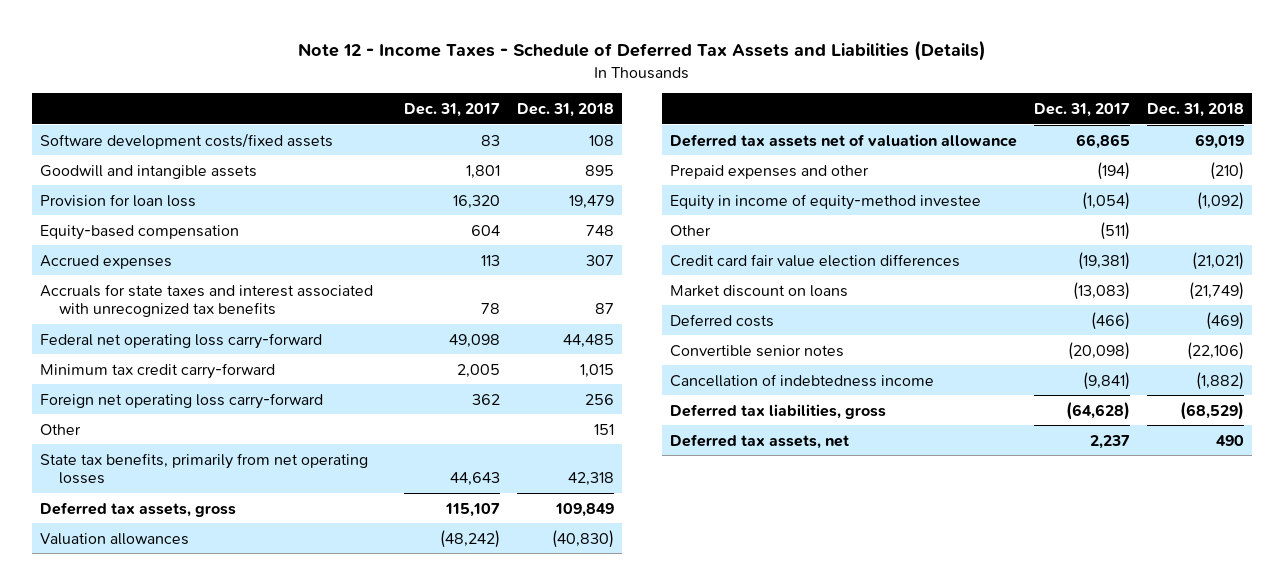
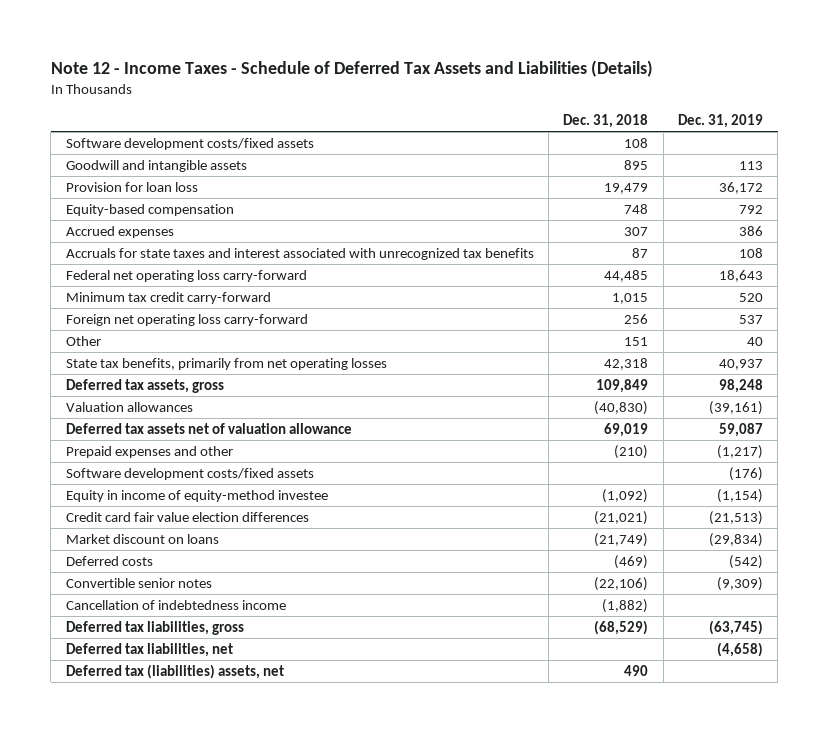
[403,103,500,118] Dec. 31, 2017 -> none
none -> [677,114,763,129] Dec. 31, 2019
none -> [65,467,314,480] Software development costs/fixed assets
[670,224,712,236] Other -> none
none -> [65,642,233,657] Deferred tax liabilities, net
[670,433,850,449] Deferred tax assets, net -> [65,663,284,679] Deferred tax (liabilities) assets, net

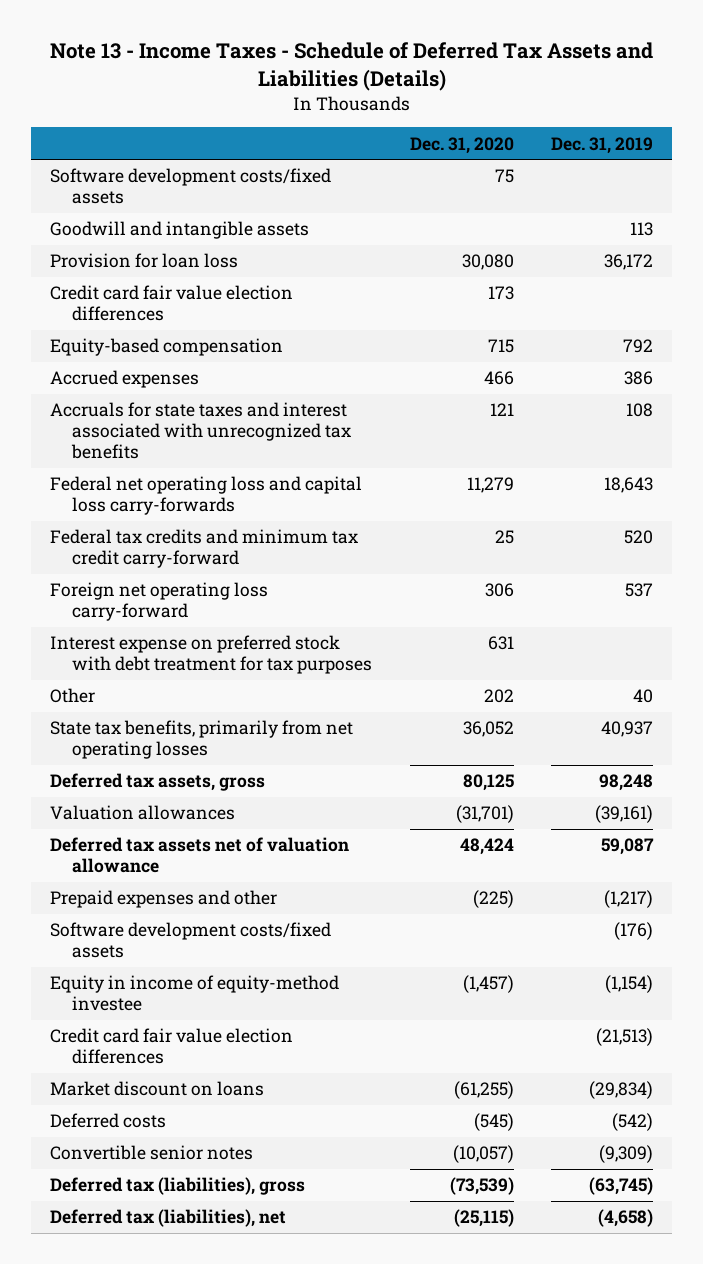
[50,60,653,78] Note 12 - Income Taxes - Schedule of Deferred Tax Assets and Liabilities (Details) -> [49,42,653,91] Note 13 - Income Taxes - Schedule of Deferred Tax Assets and Liabilities (Details)
[563,114,649,129] Dec. 31, 2018 -> none
none -> [409,136,514,154] Dec. 31, 2020
none -> [49,285,293,322] Credit card fair value election differences
[65,269,307,282] Federal net operating loss carry-forward -> [49,476,362,516] Federal net operating loss and capital loss carry-forwards
[65,291,271,304] Minimum tax credit carry-forward -> [49,529,358,569] Federal tax credits and minimum tax credit carry-forward
none -> [49,635,372,675] Interest expense on preferred stock with debt treatment for tax purposes
[65,599,286,610] Cancellation of indebtedness income -> none
[65,663,284,679] Deferred tax (liabilities) assets, net -> none
[65,620,244,635] Deferred tax liabilities, gross -> [49,1177,305,1196] Deferred tax (liabilities), gross
[65,642,233,657] Deferred tax liabilities, net -> [49,1209,286,1228] Deferred tax (liabilities), net

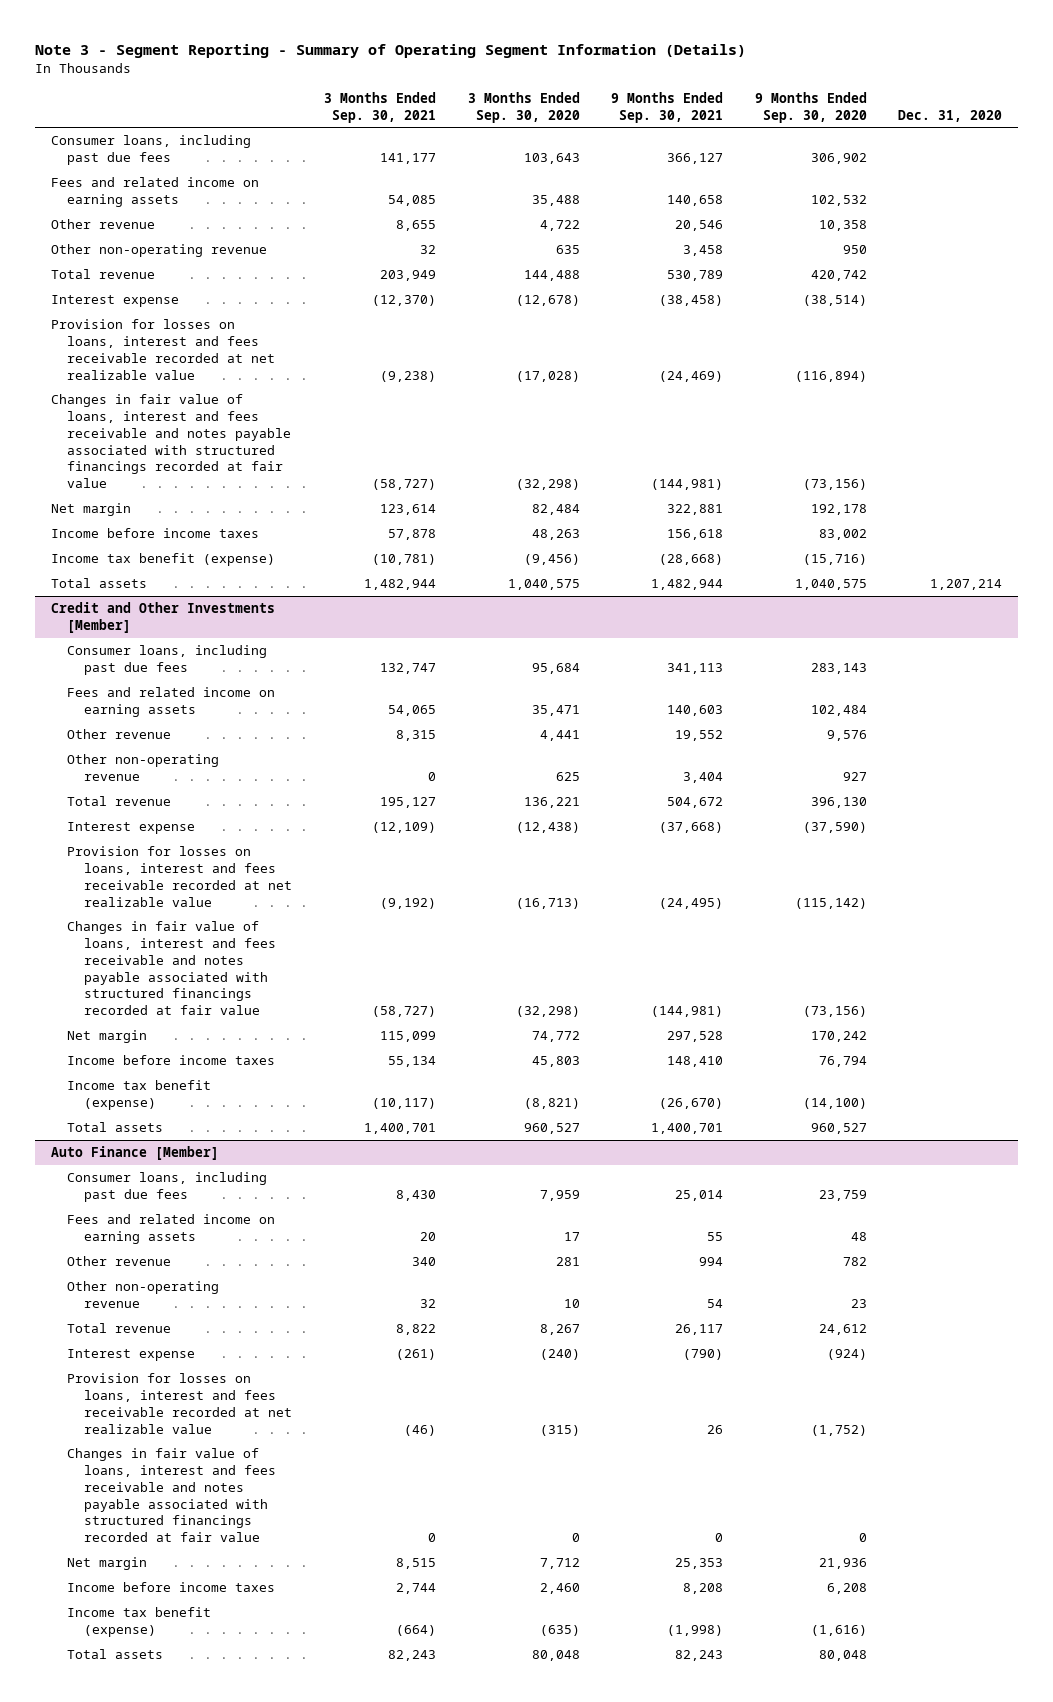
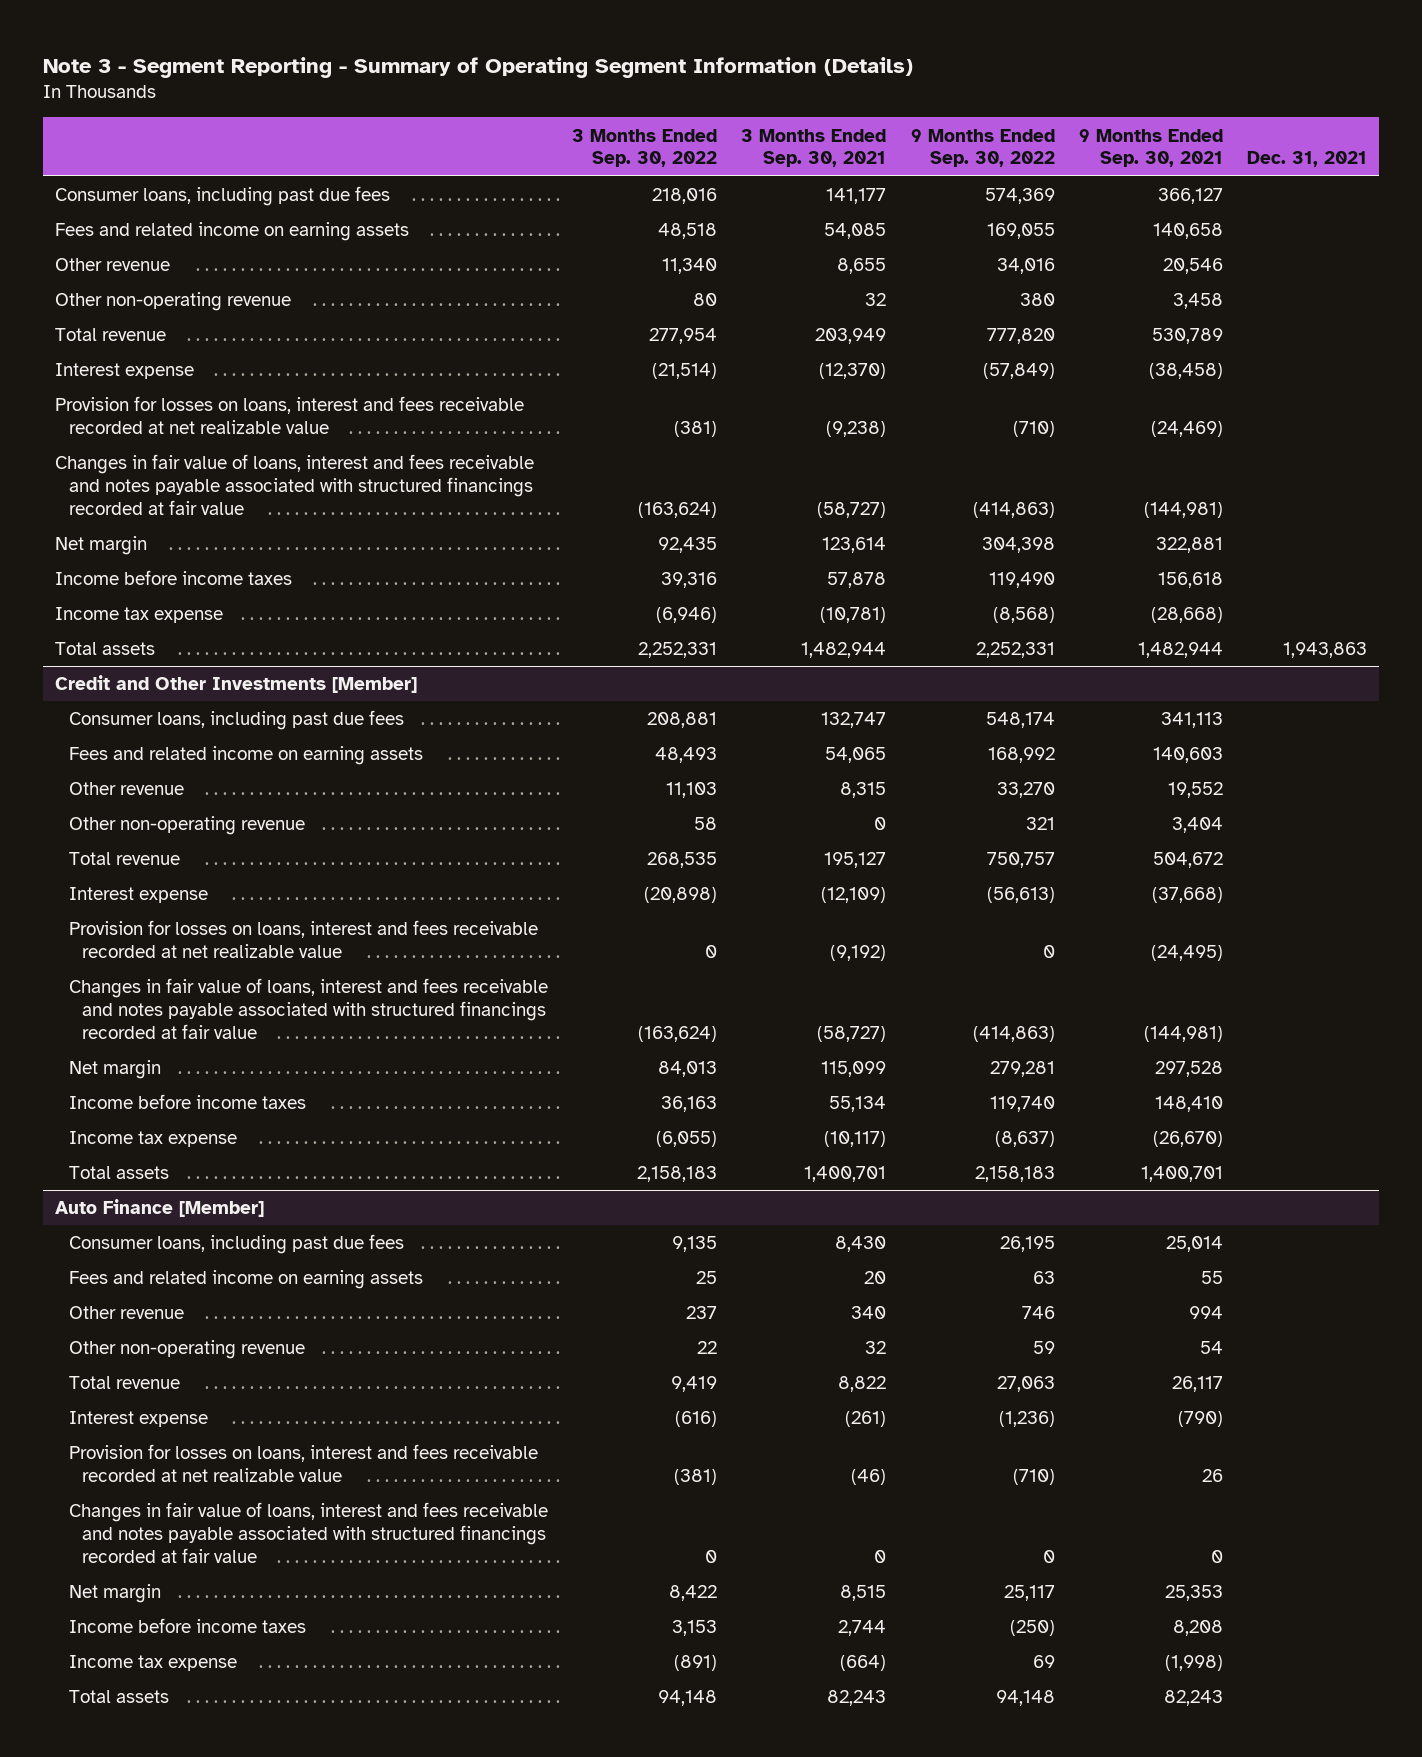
[467,91,580,123] 3 Months Ended Sep. 30, 2020 -> none
[754,91,867,123] 9 Months Ended Sep. 30, 2020 -> none
[898,109,1003,122] Dec. 31, 2020 -> none
none -> [571,128,717,168] 3 Months Ended Sep. 30, 2022
none -> [910,128,1055,168] 9 Months Ended Sep. 30, 2022
none -> [1247,151,1368,168] Dec. 31, 2021
[50,553,275,567] Income tax benefit (expense) -> [55,607,224,624] Income tax expense
[67,1080,212,1110] Income tax benefit (expense) -> [68,1131,237,1148] Income tax expense
[67,1607,212,1637] Income tax benefit (expense) -> [68,1655,237,1672] Income tax expense

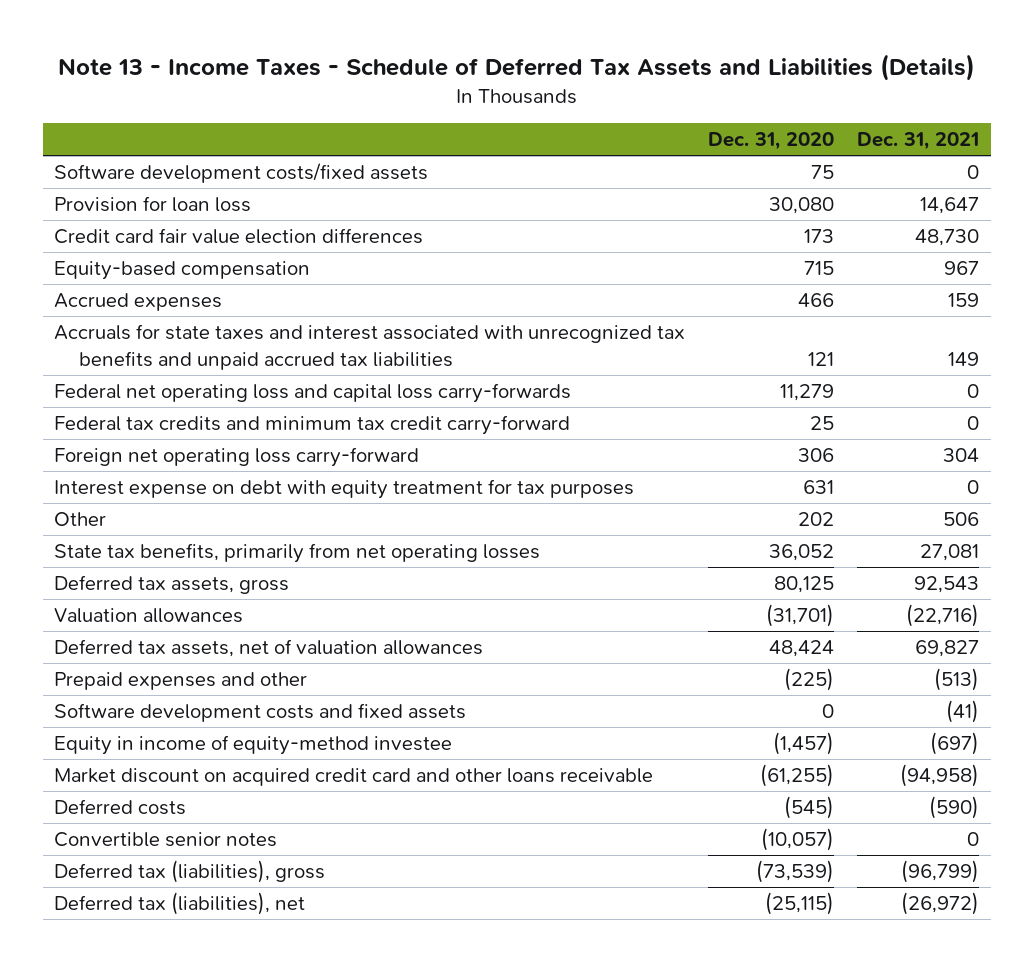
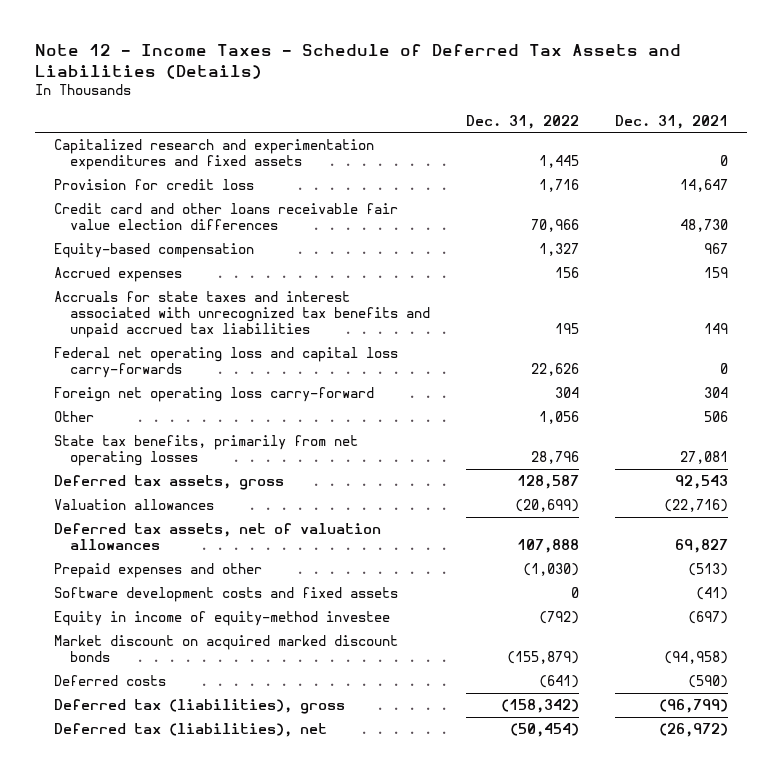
[57,53,975,81] Note 13 - Income Taxes - Schedule of Deferred Tax Assets and Liabilities (Details) -> [35,44,682,80] Note 12 - Income Taxes - Schedule of Deferred Tax Assets and Liabilities (Details)
[708,132,835,151] Dec. 31, 2020 -> none
none -> [466,114,580,129] Dec. 31, 2022
[54,163,429,184] Software development costs/fixed assets -> [53,138,374,170] Capitalized research and experimentation expenditures and fixed assets
[54,196,252,213] Provision for loan loss -> [53,178,254,190] Provision for credit loss
[54,228,424,245] Credit card fair value election differences -> [53,202,398,230] Credit card and other loans receivable fair value election differences
[54,415,571,436] Federal tax credits and minimum tax credit carry-forward -> none
[54,479,635,500] Interest expense on debt with equity treatment for tax purposes -> none
[54,768,654,787] Market discount on acquired credit card and other loans receivable -> [53,634,398,662] Market discount on acquired marked discount bonds
[54,832,278,848] Convertible senior notes -> none

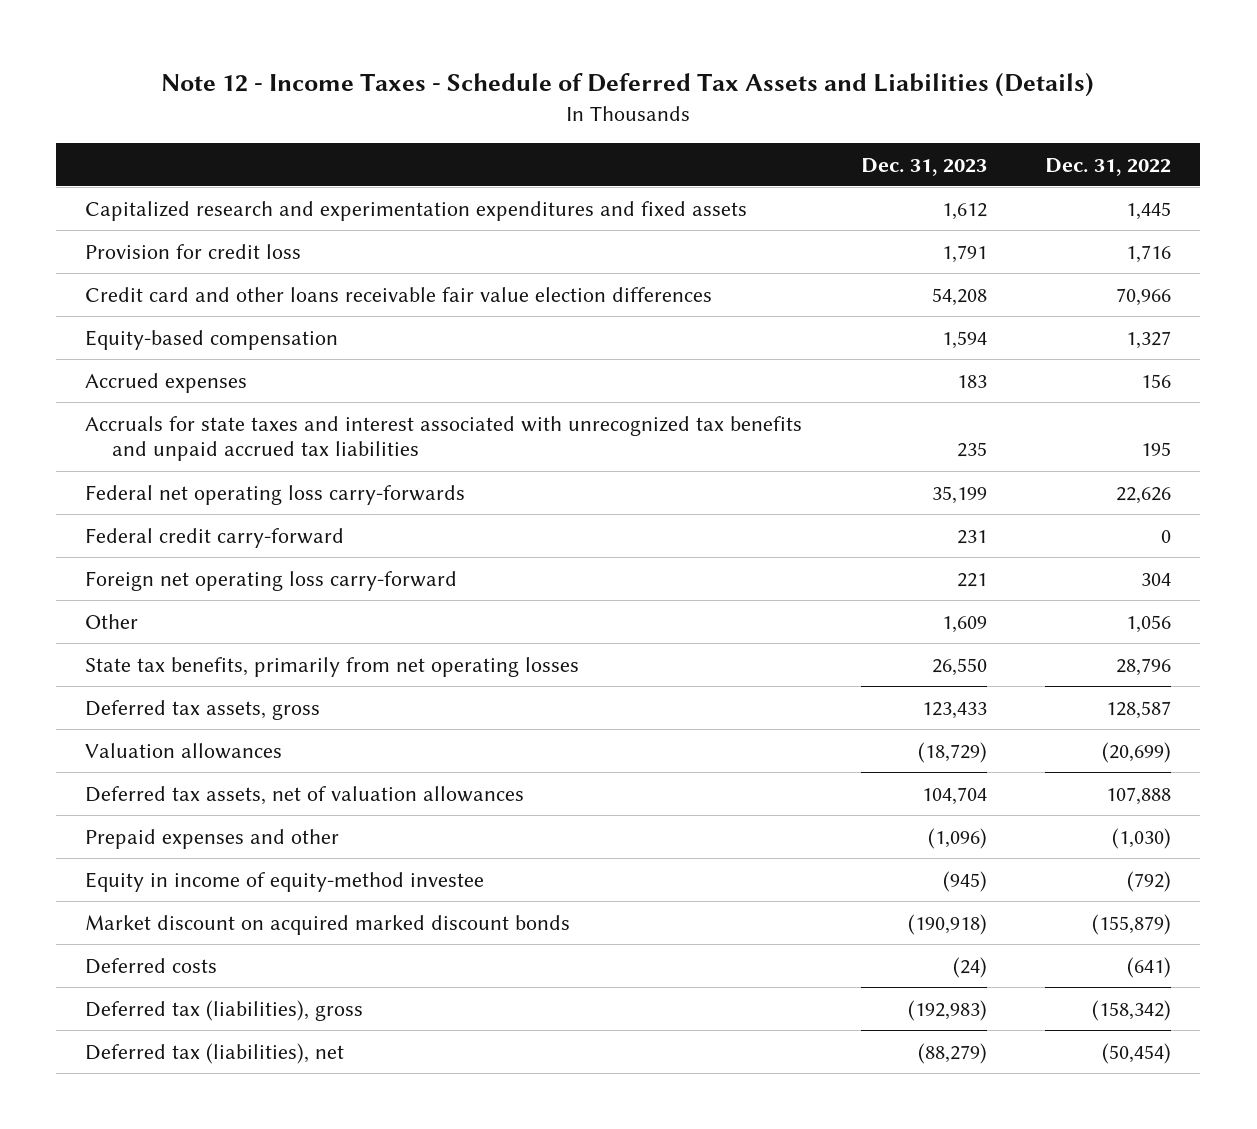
[615,114,729,129] Dec. 31, 2021 -> none
none -> [860,157,987,176] Dec. 31, 2023
[53,346,398,378] Federal net operating loss and capital loss carry-forwards -> [85,484,466,505] Federal net operating loss carry-forwards
none -> [85,527,345,548] Federal credit carry-forward
[53,586,398,602] Software development costs and fixed assets -> none

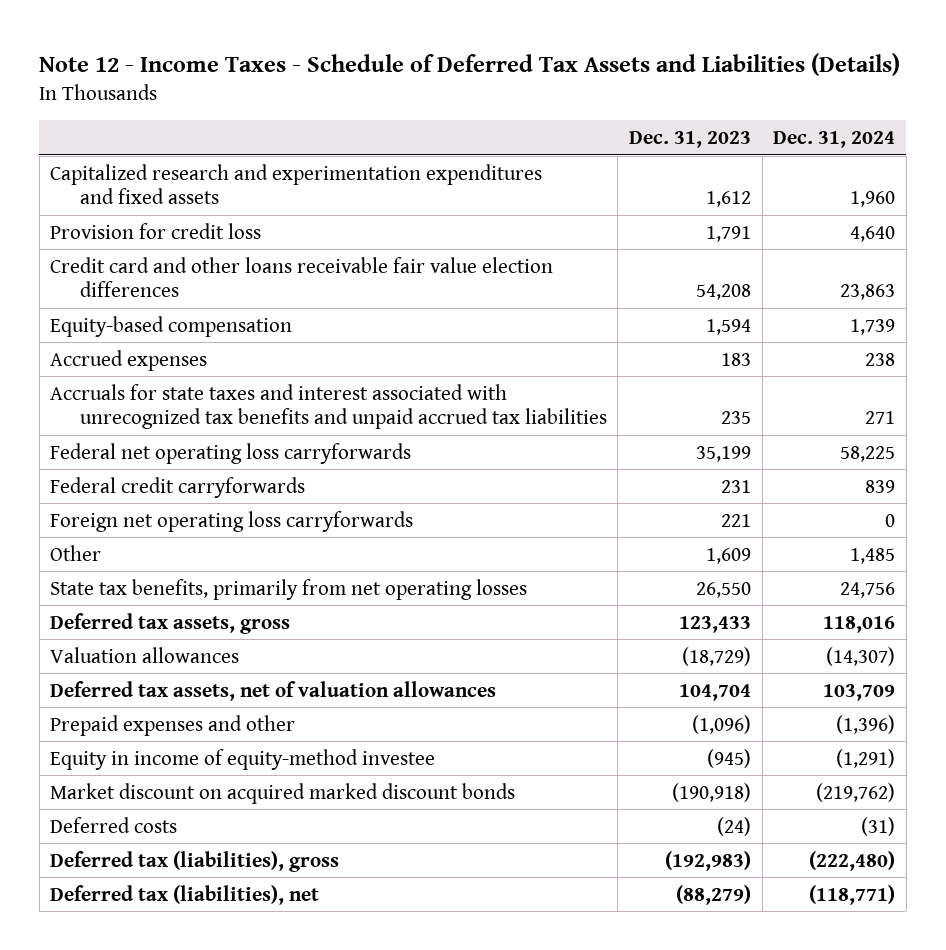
[1045,157,1172,176] Dec. 31, 2022 -> none
none -> [773,131,896,149] Dec. 31, 2024
[85,484,466,505] Federal net operating loss carry-forwards -> [50,442,412,464] Federal net operating loss carryforwards
[85,527,345,548] Federal credit carry-forward -> [50,476,306,498] Federal credit carryforwards
[85,570,458,591] Foreign net operating loss carry-forward -> [50,510,414,532] Foreign net operating loss carryforwards

